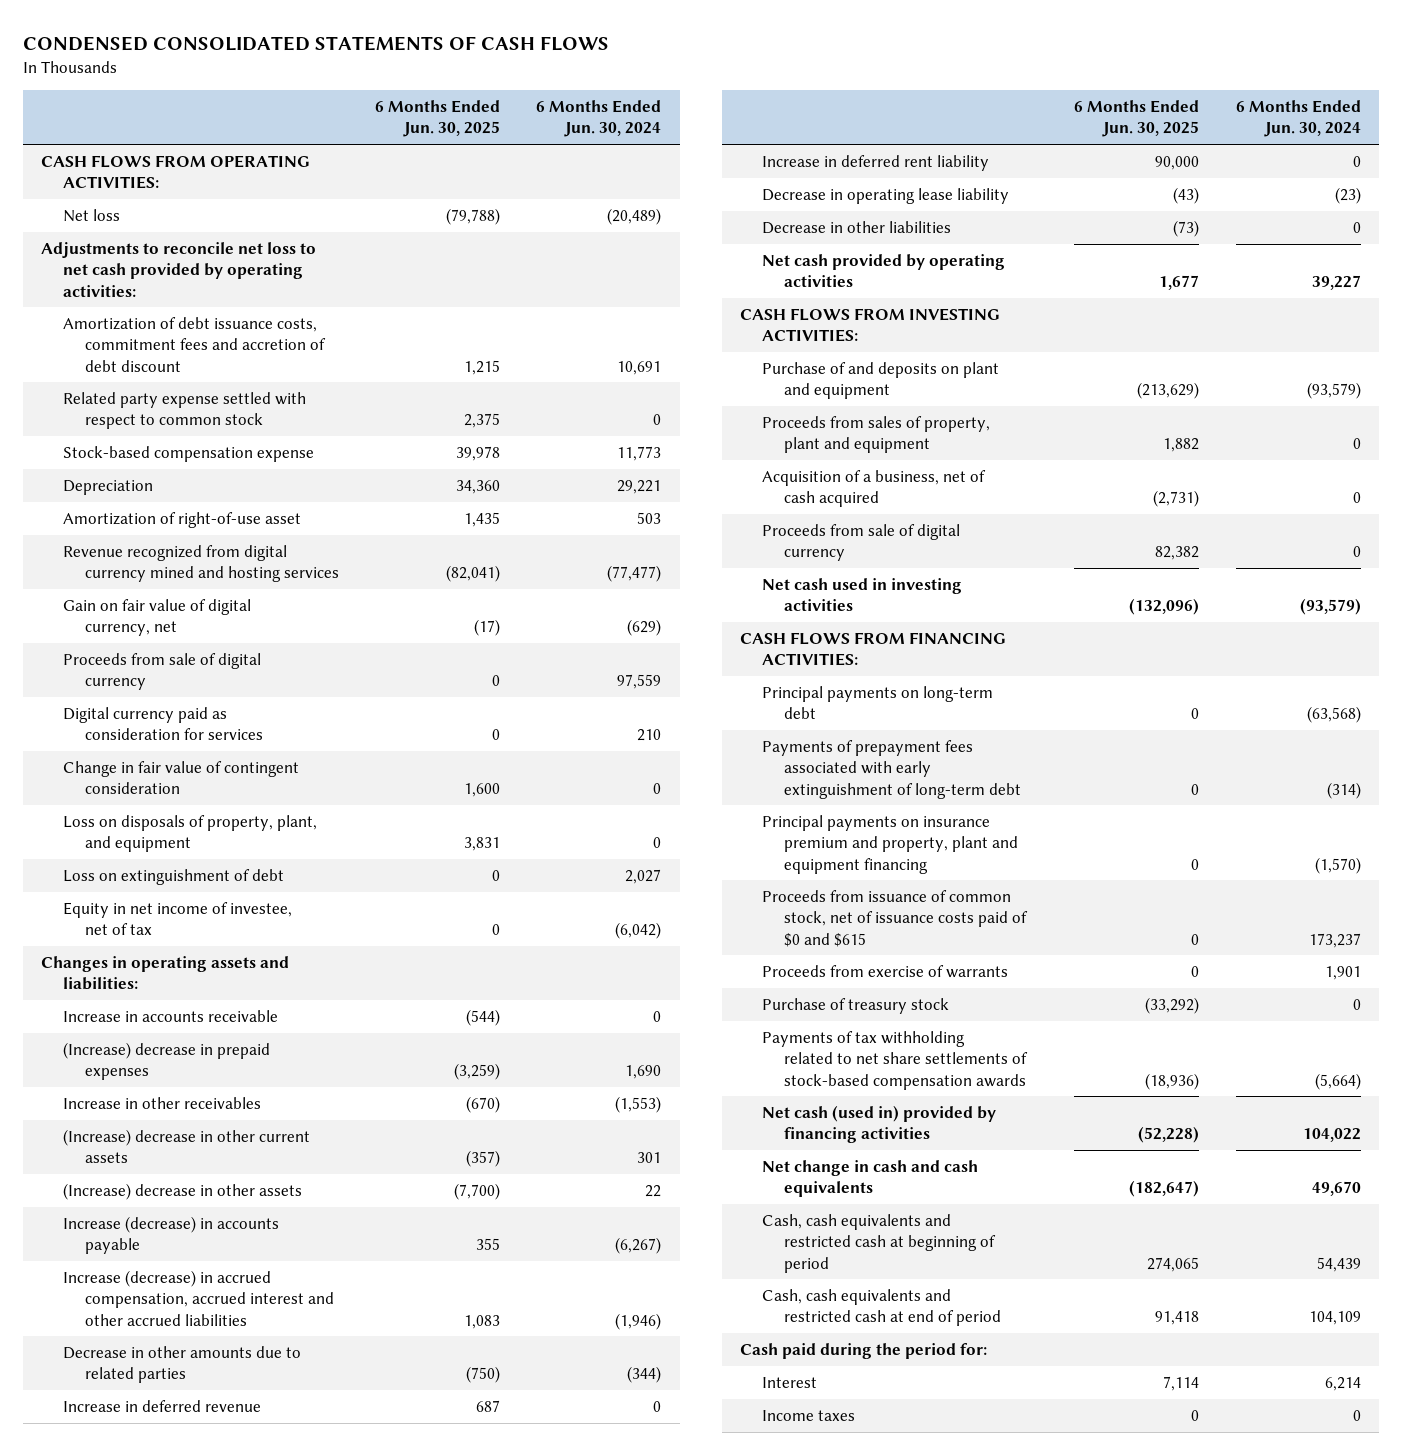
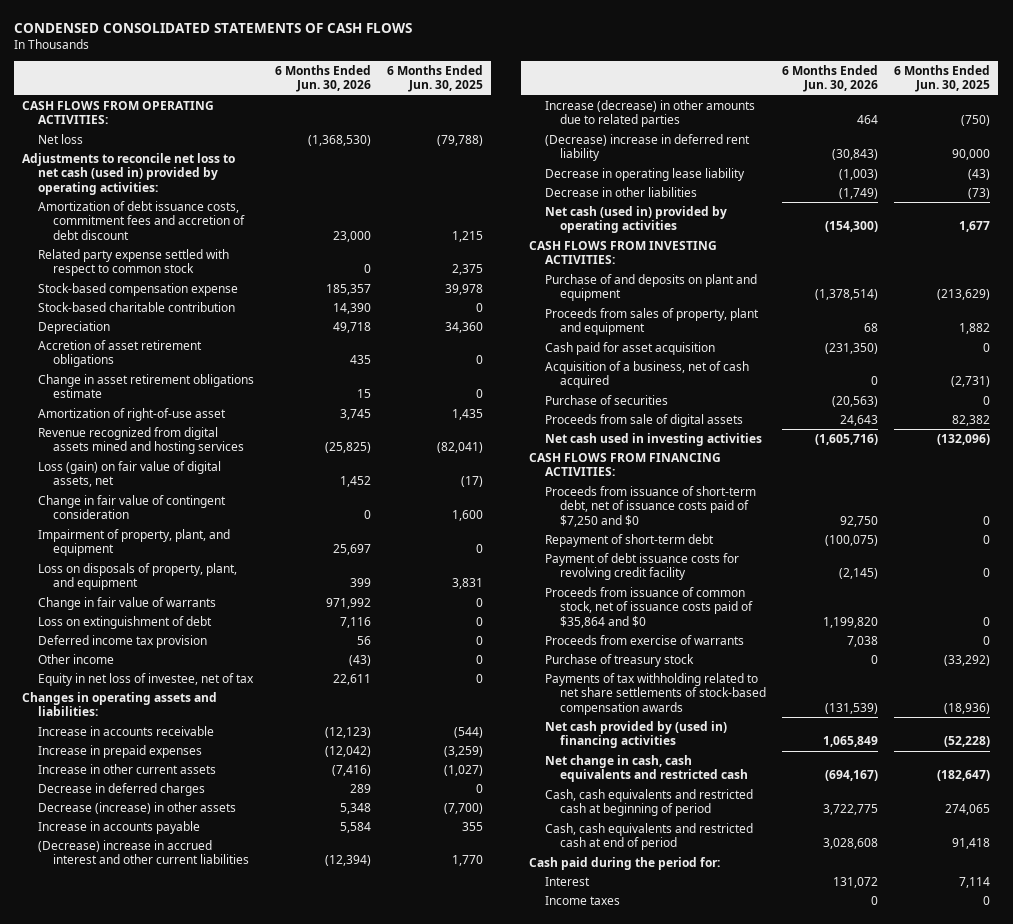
[536,100,662,138] 6 Months Ended Jun. 30, 2024 -> none
none -> [275,64,372,93] 6 Months Ended Jun. 30, 2026
[41,241,317,297] Adjustments to reconcile net loss to net cash provided by operating activities: -> [22,152,236,195] Adjustments to reconcile net loss to net cash (used in) provided by operating activities:
none -> [37,301,235,312] Stock-based charitable contribution
none -> [37,339,202,368] Accretion of asset retirement obligations
none -> [37,373,254,399] Change in asset retirement obligations estimate
[63,652,262,691] Proceeds from sale of digital currency -> none
[63,706,264,741] Digital currency paid as consideration for services -> none
[63,544,340,583] Revenue recognized from digital currency mined and hosting services -> [37,426,245,455] Revenue recognized from digital assets mined and hosting services
[63,598,252,637] Gain on fair value of digital currency, net -> [37,460,221,488] Loss (gain) on fair value of digital assets, net
none -> [37,528,230,557] Impairment of property, plant, and equipment
none -> [37,596,216,610] Change in fair value of warrants
none -> [37,634,207,648] Deferred income tax provision
none -> [37,653,114,664] Other income
[63,901,293,936] Equity in net income of investee, net of tax -> [37,672,254,686] Equity in net loss of investee, net of tax
[63,1096,262,1109] Increase in other receivables -> none
[63,1399,262,1412] Increase in deferred revenue -> none
[63,1041,271,1081] (Increase) decrease in prepaid expenses -> [37,744,202,758] Increase in prepaid expenses
[63,1128,311,1164] (Increase) decrease in other current assets -> [37,763,216,774] Increase in other current assets
[466,1150,501,1168] (357) -> [444,764,484,776] (1,027)
none -> [37,782,205,796] Decrease in deferred charges
[63,1182,303,1200] (Increase) decrease in other assets -> [37,801,236,814] Decrease (increase) in other assets
[63,1215,280,1255] Increase (decrease) in accounts payable -> [37,820,200,834] Increase in accounts payable
[63,1269,335,1326] Increase (decrease) in accrued compensation, accrued interest and other accrued liabilities -> [37,839,250,865] (Decrease) increase in accrued interest and other current liabilities
[464,1314,501,1329] 1,083 -> [452,855,484,867] 1,770
[63,1345,302,1384] Decrease in other amounts due to related parties -> [544,99,755,128] Increase (decrease) in other amounts due to related parties
[762,154,990,171] Increase in deferred rent liability -> [544,133,750,162] (Decrease) increase in deferred rent liability
[762,253,1006,288] Net cash provided by operating activities -> [544,205,727,234] Net cash (used in) provided by operating activities
none -> [544,341,715,355] Cash paid for asset acquisition
none -> [544,394,668,405] Purchase of securities
[762,523,961,562] Proceeds from sale of digital currency -> [544,413,743,427] Proceeds from sale of digital assets
[762,685,994,720] Principal payments on long-term debt -> none
[762,739,1022,799] Payments of prepayment fees associated with early extinguishment of long-term debt -> none
[762,814,1019,874] Principal payments on insurance premium and property, plant and equipment financing -> none
none -> [544,485,756,527] Proceeds from issuance of short-term debt, net of issuance costs paid of $7,250 and $0
none -> [544,533,714,547] Repayment of short-term debt
none -> [544,552,739,581] Payment of debt issuance costs for revolving credit facility
[762,889,1029,947] Proceeds from issuance of common stock, net of issuance costs paid of $0 and $615 -> [544,586,754,628] Proceeds from issuance of common stock, net of issuance costs paid of $35,864 and $0
[762,1104,997,1144] Net cash (used in) provided by financing activities -> [544,720,727,749] Net cash provided by (used in) financing activities
[762,1159,979,1198] Net change in cash and cash equivalents -> [544,754,749,783] Net change in cash, cash equivalents and restricted cash

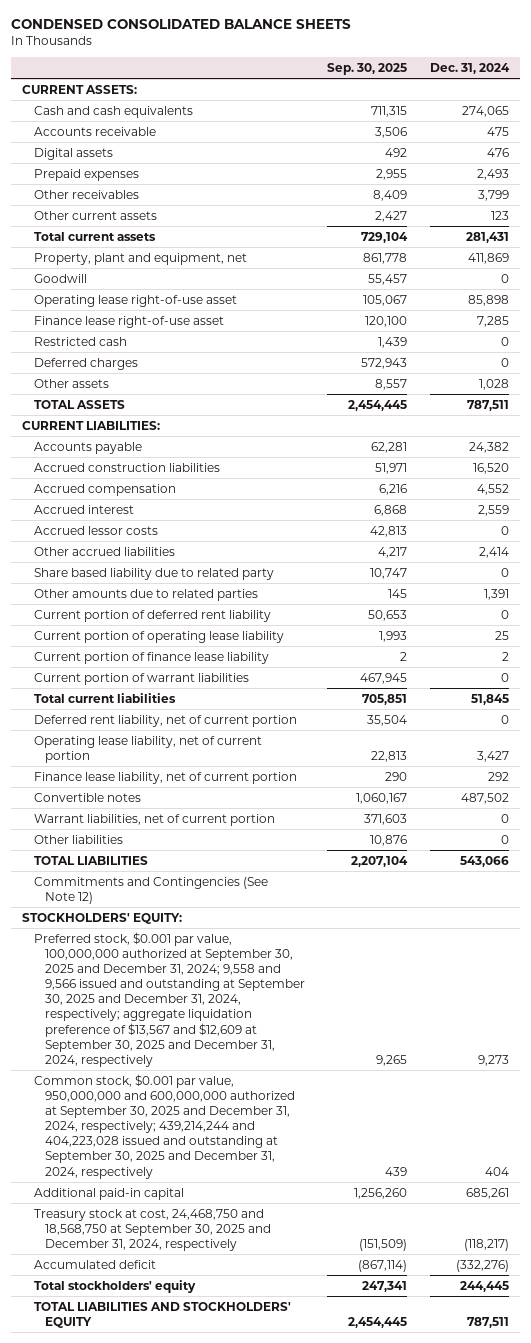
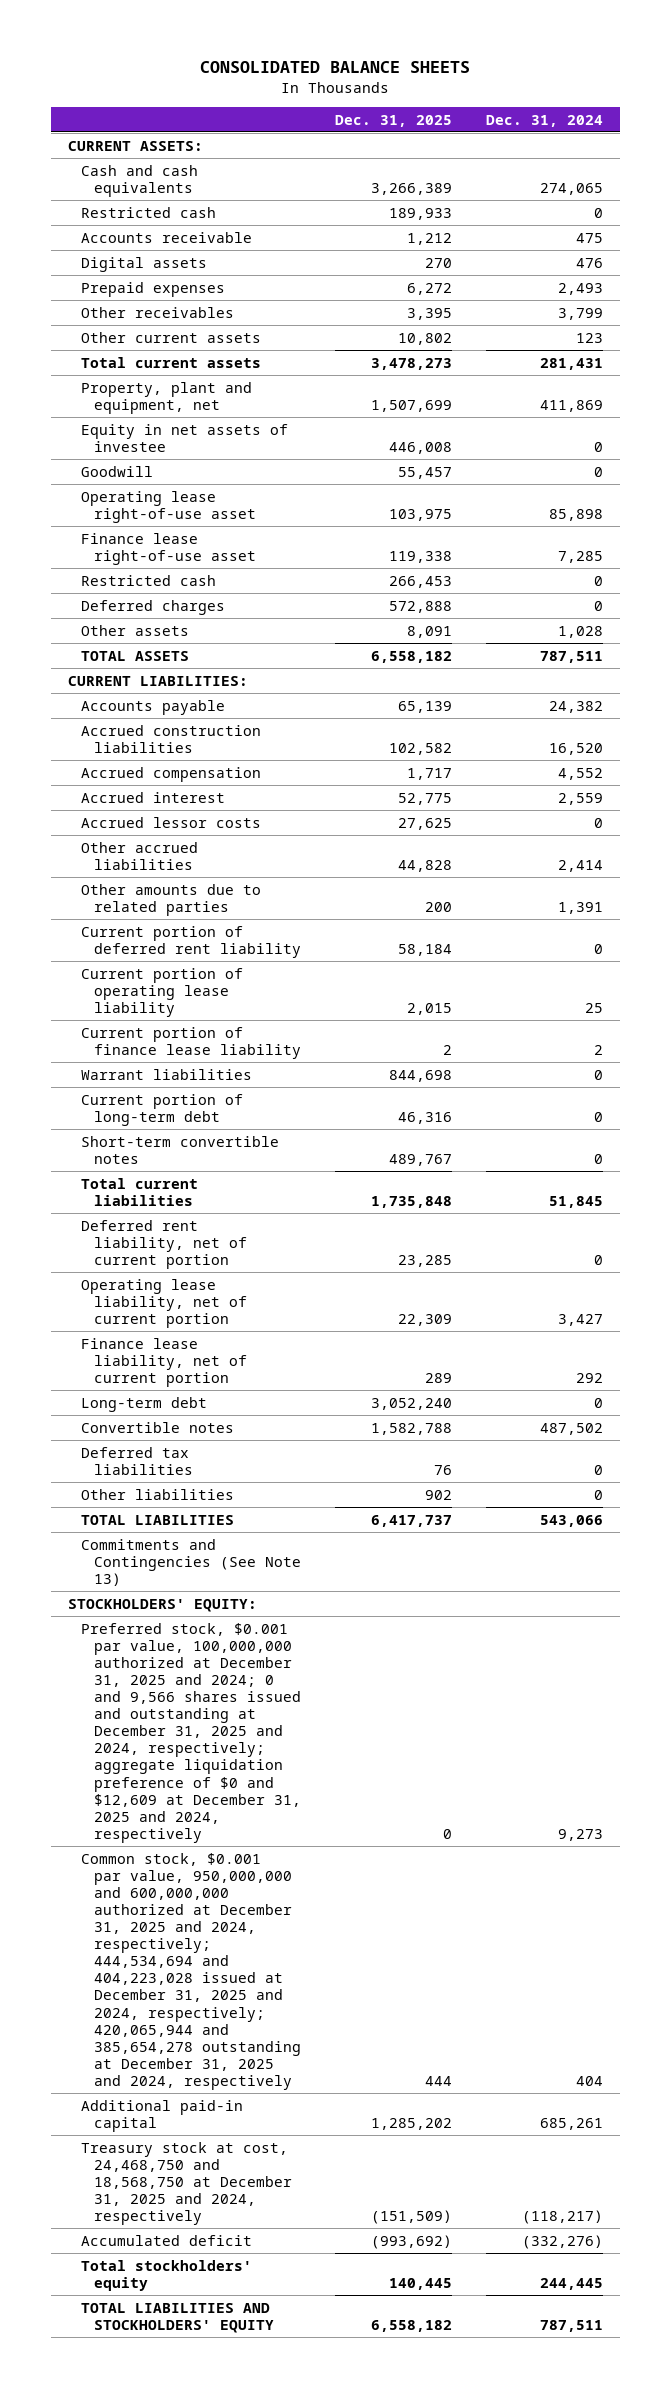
[11,19,352,30] CONDENSED CONSOLIDATED BALANCE SHEETS -> [200,61,471,74] CONSOLIDATED BALANCE SHEETS
[327,62,408,75] Sep. 30, 2025 -> none
none -> [334,114,452,127] Dec. 31, 2025
none -> [80,206,216,218] Restricted cash
none -> [80,423,288,452] Equity in net assets of investee
[33,567,274,580] Share based liability due to related party -> none
[33,672,249,685] Current portion of warrant liabilities -> [80,1068,252,1080] Warrant liabilities
none -> [80,1093,243,1126] Current portion of long-term debt
none -> [80,1135,279,1164] Short-term convertible notes
none -> [80,1396,207,1412] Long-term debt
[33,813,275,826] Warrant liabilities, net of current portion -> none
none -> [80,1446,193,1475] Deferred tax liabilities
[33,876,268,904] Commitments and Contingencies (See Note 12) -> [80,1538,301,1586] Commitments and Contingencies (See Note 13)
[33,931,305,1067] Preferred stock, $0.001 par value, 100,000,000 authorized at September 30, 2025 and December 31, 2024; 9,558 and 9,566 issued and outstanding at September 30, 2025 and December 31, 2024, respectively; aggregate liquidation preference of $13,567 and $12,609 at September 30, 2025 and December 31, 2024, respectively -> [80,1622,301,1843] Preferred stock, $0.001 par value, 100,000,000 authorized at December 31, 2025 and 2024; 0 and 9,566 shares issued and outstanding at December 31, 2025 and 2024, respectively; aggregate liquidation preference of $0 and $12,609 at December 31, 2025 and 2024, respectively
[33,1073,295,1179] Common stock, $0.001 par value, 950,000,000 and 600,000,000 authorized at September 30, 2025 and December 31, 2024, respectively; 439,214,244 and 404,223,028 issued and outstanding at September 30, 2025 and December 31, 2024, respectively -> [80,1852,301,2090] Common stock, $0.001 par value, 950,000,000 and 600,000,000 authorized at December 31, 2025 and 2024, respectively; 444,534,694 and 404,223,028 issued at December 31, 2025 and 2024, respectively; 420,065,944 and 385,654,278 outstanding at December 31, 2025 and 2024, respectively
[33,1208,271,1251] Treasury stock at cost, 24,468,750 and 18,568,750 at September 30, 2025 and December 31, 2024, respectively -> [80,2141,292,2225] Treasury stock at cost, 24,468,750 and 18,568,750 at December 31, 2025 and 2024, respectively

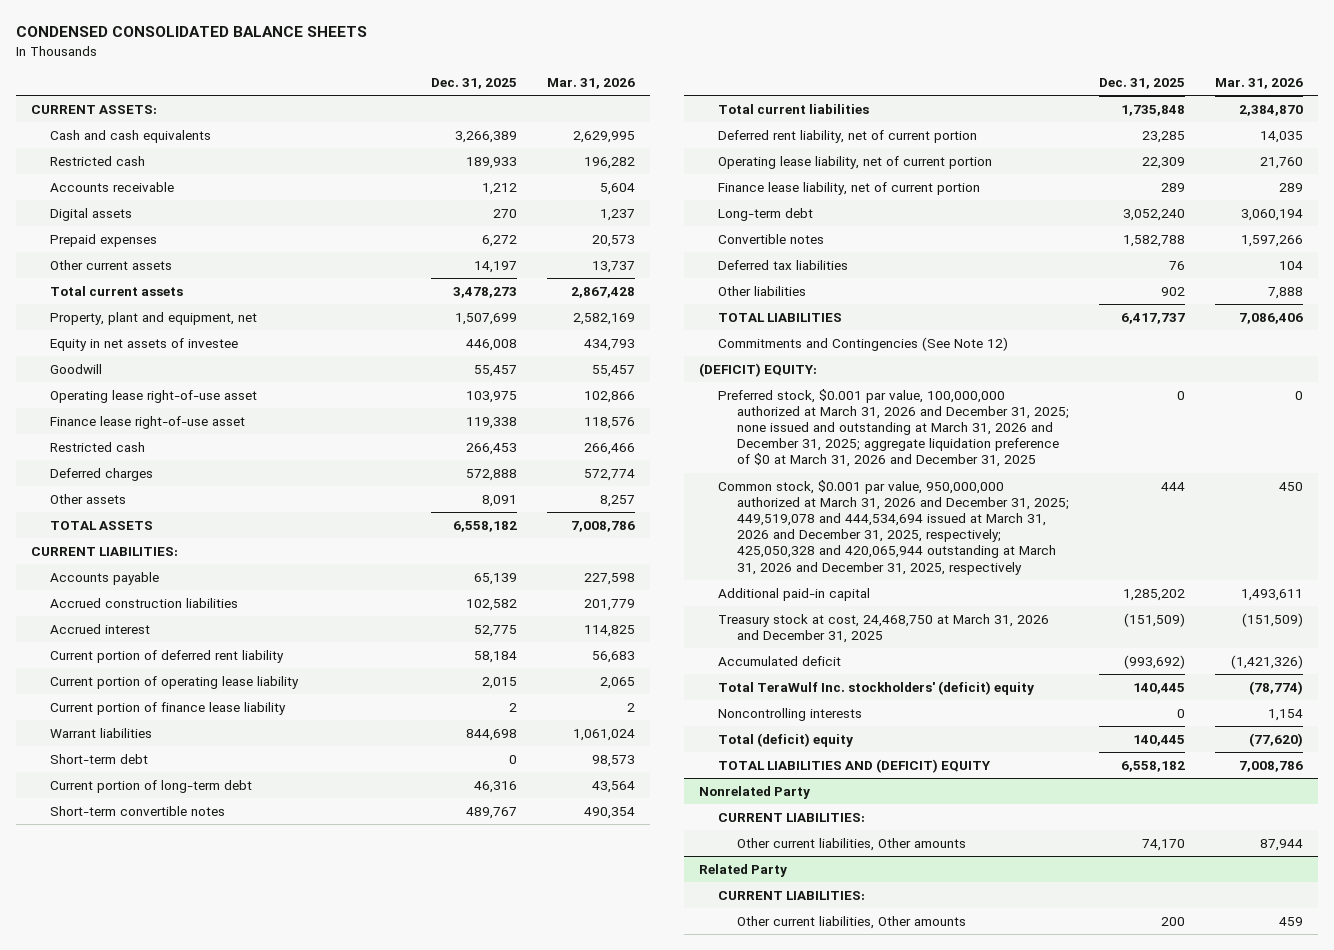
[200,61,471,74] CONSOLIDATED BALANCE SHEETS -> [16,26,368,38] CONDENSED CONSOLIDATED BALANCE SHEETS
[485,114,603,127] Dec. 31, 2024 -> none
none -> [547,77,636,89] Mar. 31, 2026
[80,306,234,318] Other receivables -> none
[397,332,452,345] 10,802 -> [474,260,518,273] 14,197
[80,766,261,782] Accrued compensation -> none
[80,816,261,828] Accrued lessor costs -> none
[80,841,198,870] Other accrued liabilities -> none
[80,883,261,916] Other amounts due to related parties -> none
none -> [50,753,149,764] Short-term debt
[80,1538,301,1586] Commitments and Contingencies (See Note 13) -> [717,336,1008,351] Commitments and Contingencies (See Note 12)
[67,1598,257,1612] STOCKHOLDERS' EQUITY: -> [699,362,818,377] (DEFICIT) EQUITY:
[80,1622,301,1843] Preferred stock, $0.001 par value, 100,000,000 authorized at December 31, 2025 and 2024; 0 and 9,566 shares issued and outstanding at December 31, 2025 and 2024, respectively; aggregate liquidation preference of $0 and $12,609 at December 31, 2025 and 2024, respectively -> [717,388,1069,468] Preferred stock, $0.001 par value, 100,000,000 authorized at March 31, 2026 and December 31, 2025; none issued and outstanding at March 31, 2026 and December 31, 2025; aggregate liquidation preference of $0 at March 31, 2026 and December 31, 2025
[80,1852,301,2090] Common stock, $0.001 par value, 950,000,000 and 600,000,000 authorized at December 31, 2025 and 2024, respectively; 444,534,694 and 404,223,028 issued at December 31, 2025 and 2024, respectively; 420,065,944 and 385,654,278 outstanding at December 31, 2025 and 2024, respectively -> [717,479,1069,575] Common stock, $0.001 par value, 950,000,000 authorized at March 31, 2026 and December 31, 2025; 449,519,078 and 444,534,694 issued at March 31, 2026 and December 31, 2025, respectively; 425,050,328 and 420,065,944 outstanding at March 31, 2026 and December 31, 2025, respectively
[80,2141,292,2225] Treasury stock at cost, 24,468,750 and 18,568,750 at December 31, 2025 and 2024, respectively -> [717,613,1049,643] Treasury stock at cost, 24,468,750 at March 31, 2026 and December 31, 2025
[80,2259,252,2291] Total stockholders' equity -> [717,680,1034,695] Total TeraWulf Inc. stockholders' (deficit) equity
none -> [717,707,862,721] Noncontrolling interests
none -> [717,732,853,747] Total (deficit) equity
[80,2302,274,2333] TOTAL LIABILITIES AND STOCKHOLDERS' EQUITY -> [717,758,991,773] TOTAL LIABILITIES AND (DEFICIT) EQUITY
none -> [699,785,811,799] Nonrelated Party
none -> [717,812,865,822] CURRENT LIABILITIES:
none -> [736,837,966,851] Other current liabilities, Other amounts
none -> [699,863,788,877] Related Party
none -> [717,890,865,900] CURRENT LIABILITIES:
none -> [736,915,966,929] Other current liabilities, Other amounts

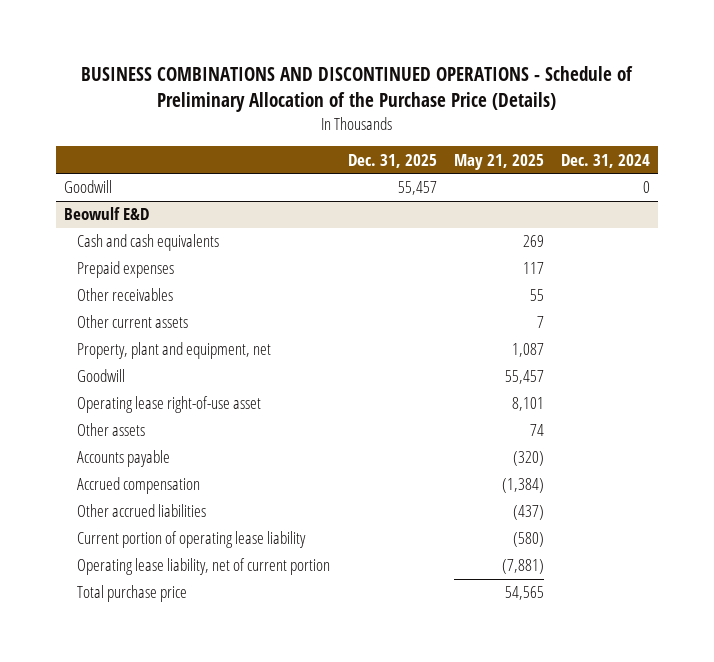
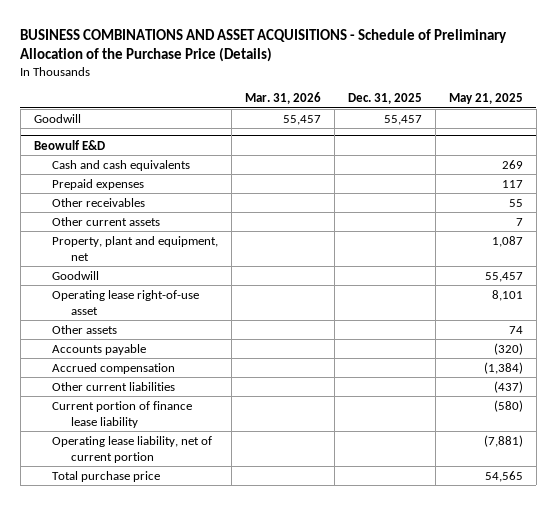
[80,66,633,113] BUSINESS COMBINATIONS AND DISCONTINUED OPERATIONS - Schedule of Preliminary Allocation of the Purchase Price (Details) -> [20,28,508,62] BUSINESS COMBINATIONS AND ASSET ACQUISITIONS - Schedule of Preliminary Allocation of the Purchase Price (Details)
[560,153,650,168] Dec. 31, 2024 -> none
none -> [245,91,322,104] Mar. 31, 2026
[77,504,207,518] Other accrued liabilities -> [52,381,176,391] Other current liabilities
[77,531,307,549] Current portion of operating lease liability -> [52,400,193,428] Current portion of finance lease liability

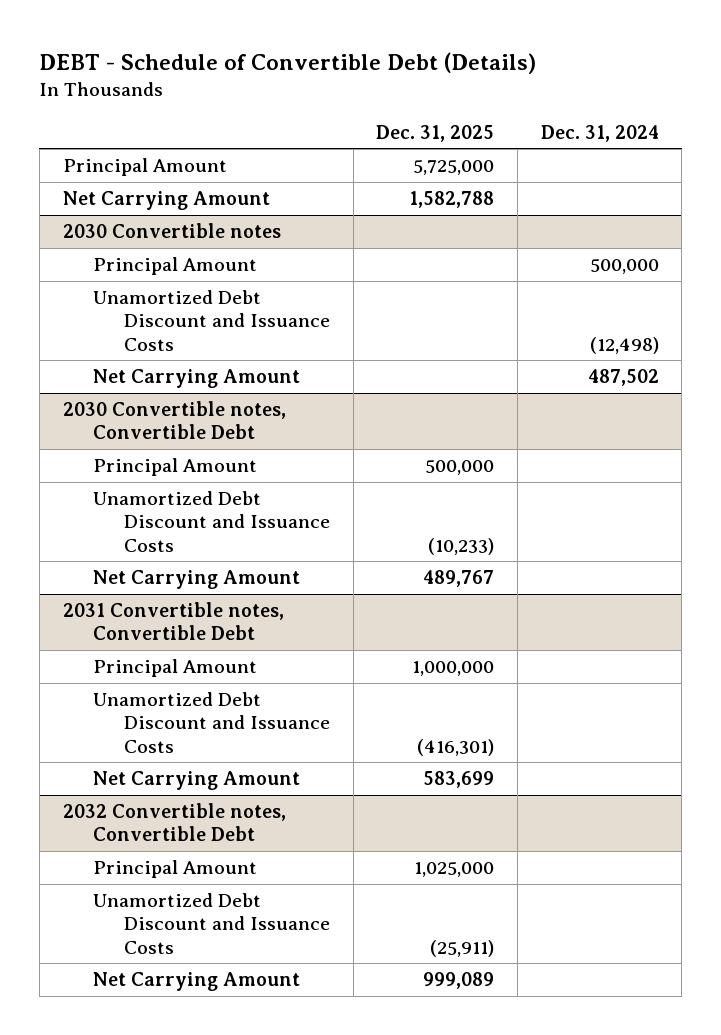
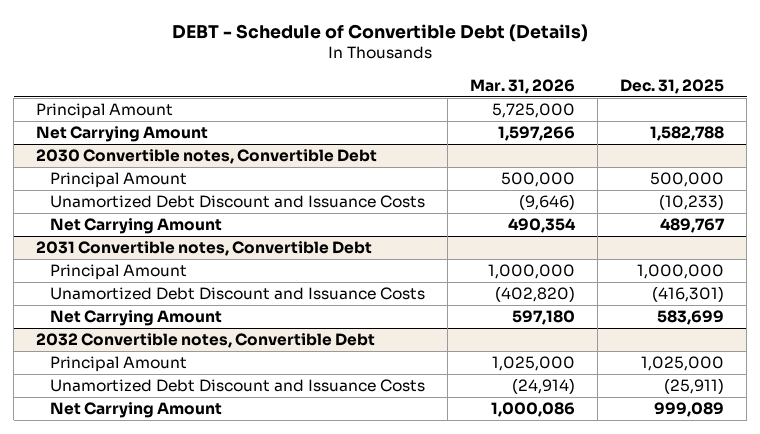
[540,124,659,142] Dec. 31, 2024 -> none
none -> [470,78,576,94] Mar. 31, 2026
[62,158,227,177] Principal Amount -> none
[62,223,281,239] 2030 Convertible notes -> none
[93,290,331,351] Unamortized Debt Discount and Issuance Costs -> none
[93,369,301,389] Net Carrying Amount -> none
[62,191,270,211] Net Carrying Amount -> [36,126,209,143] Net Carrying Amount

